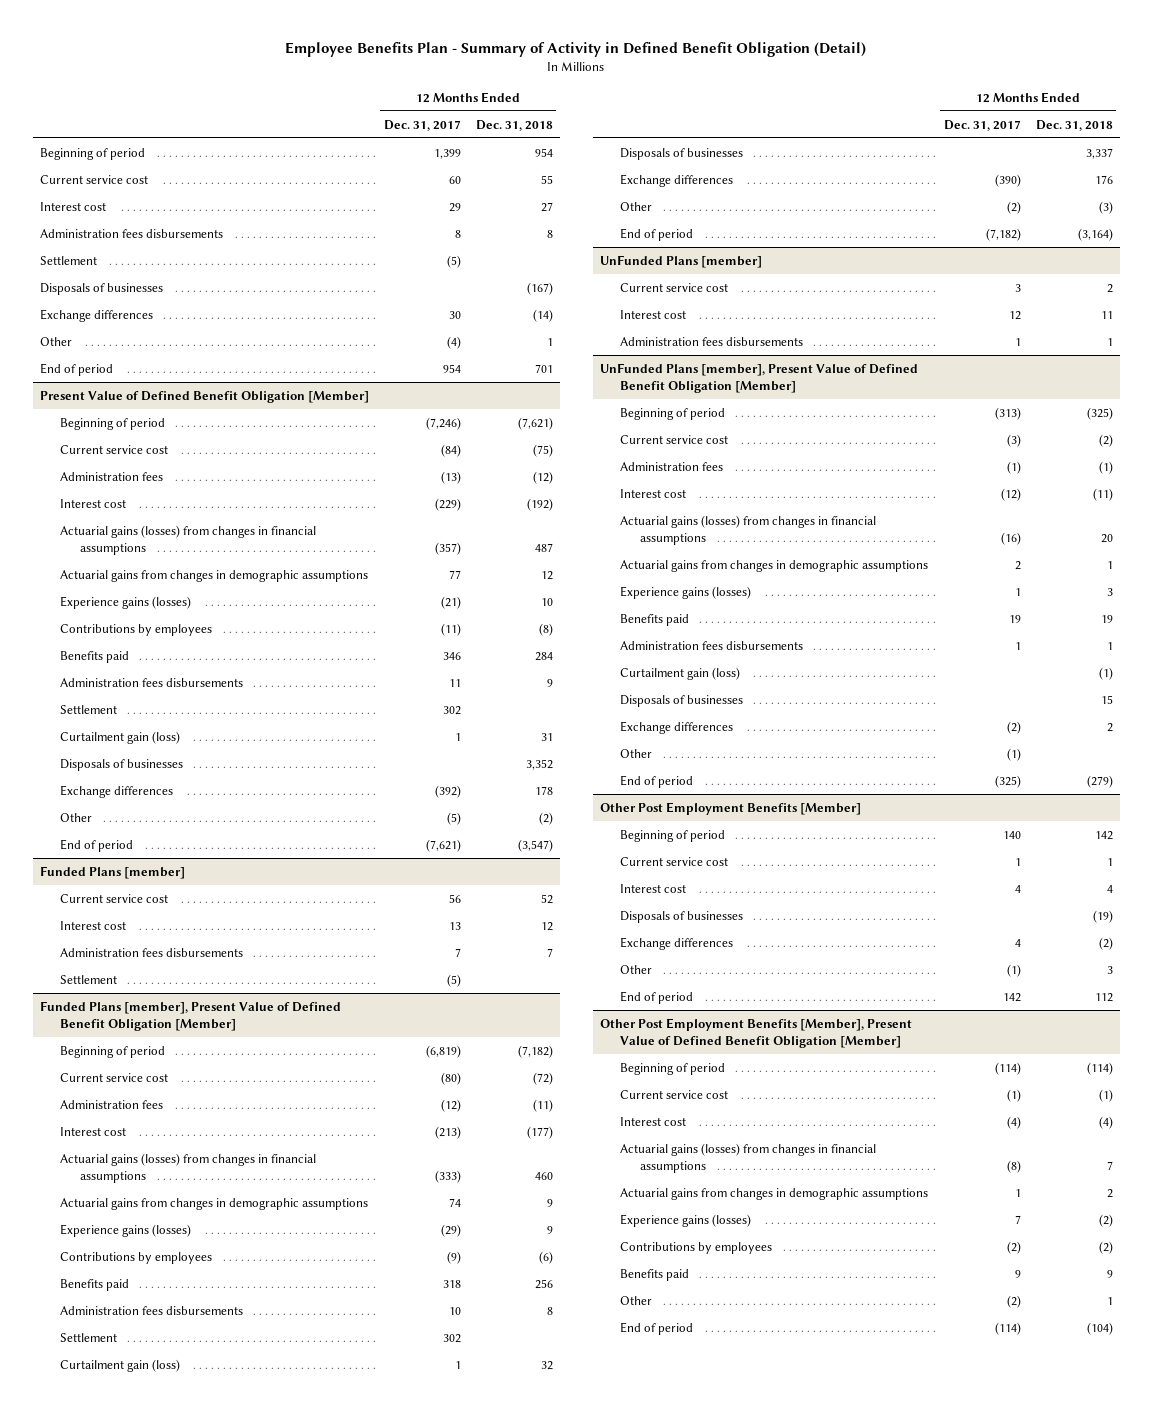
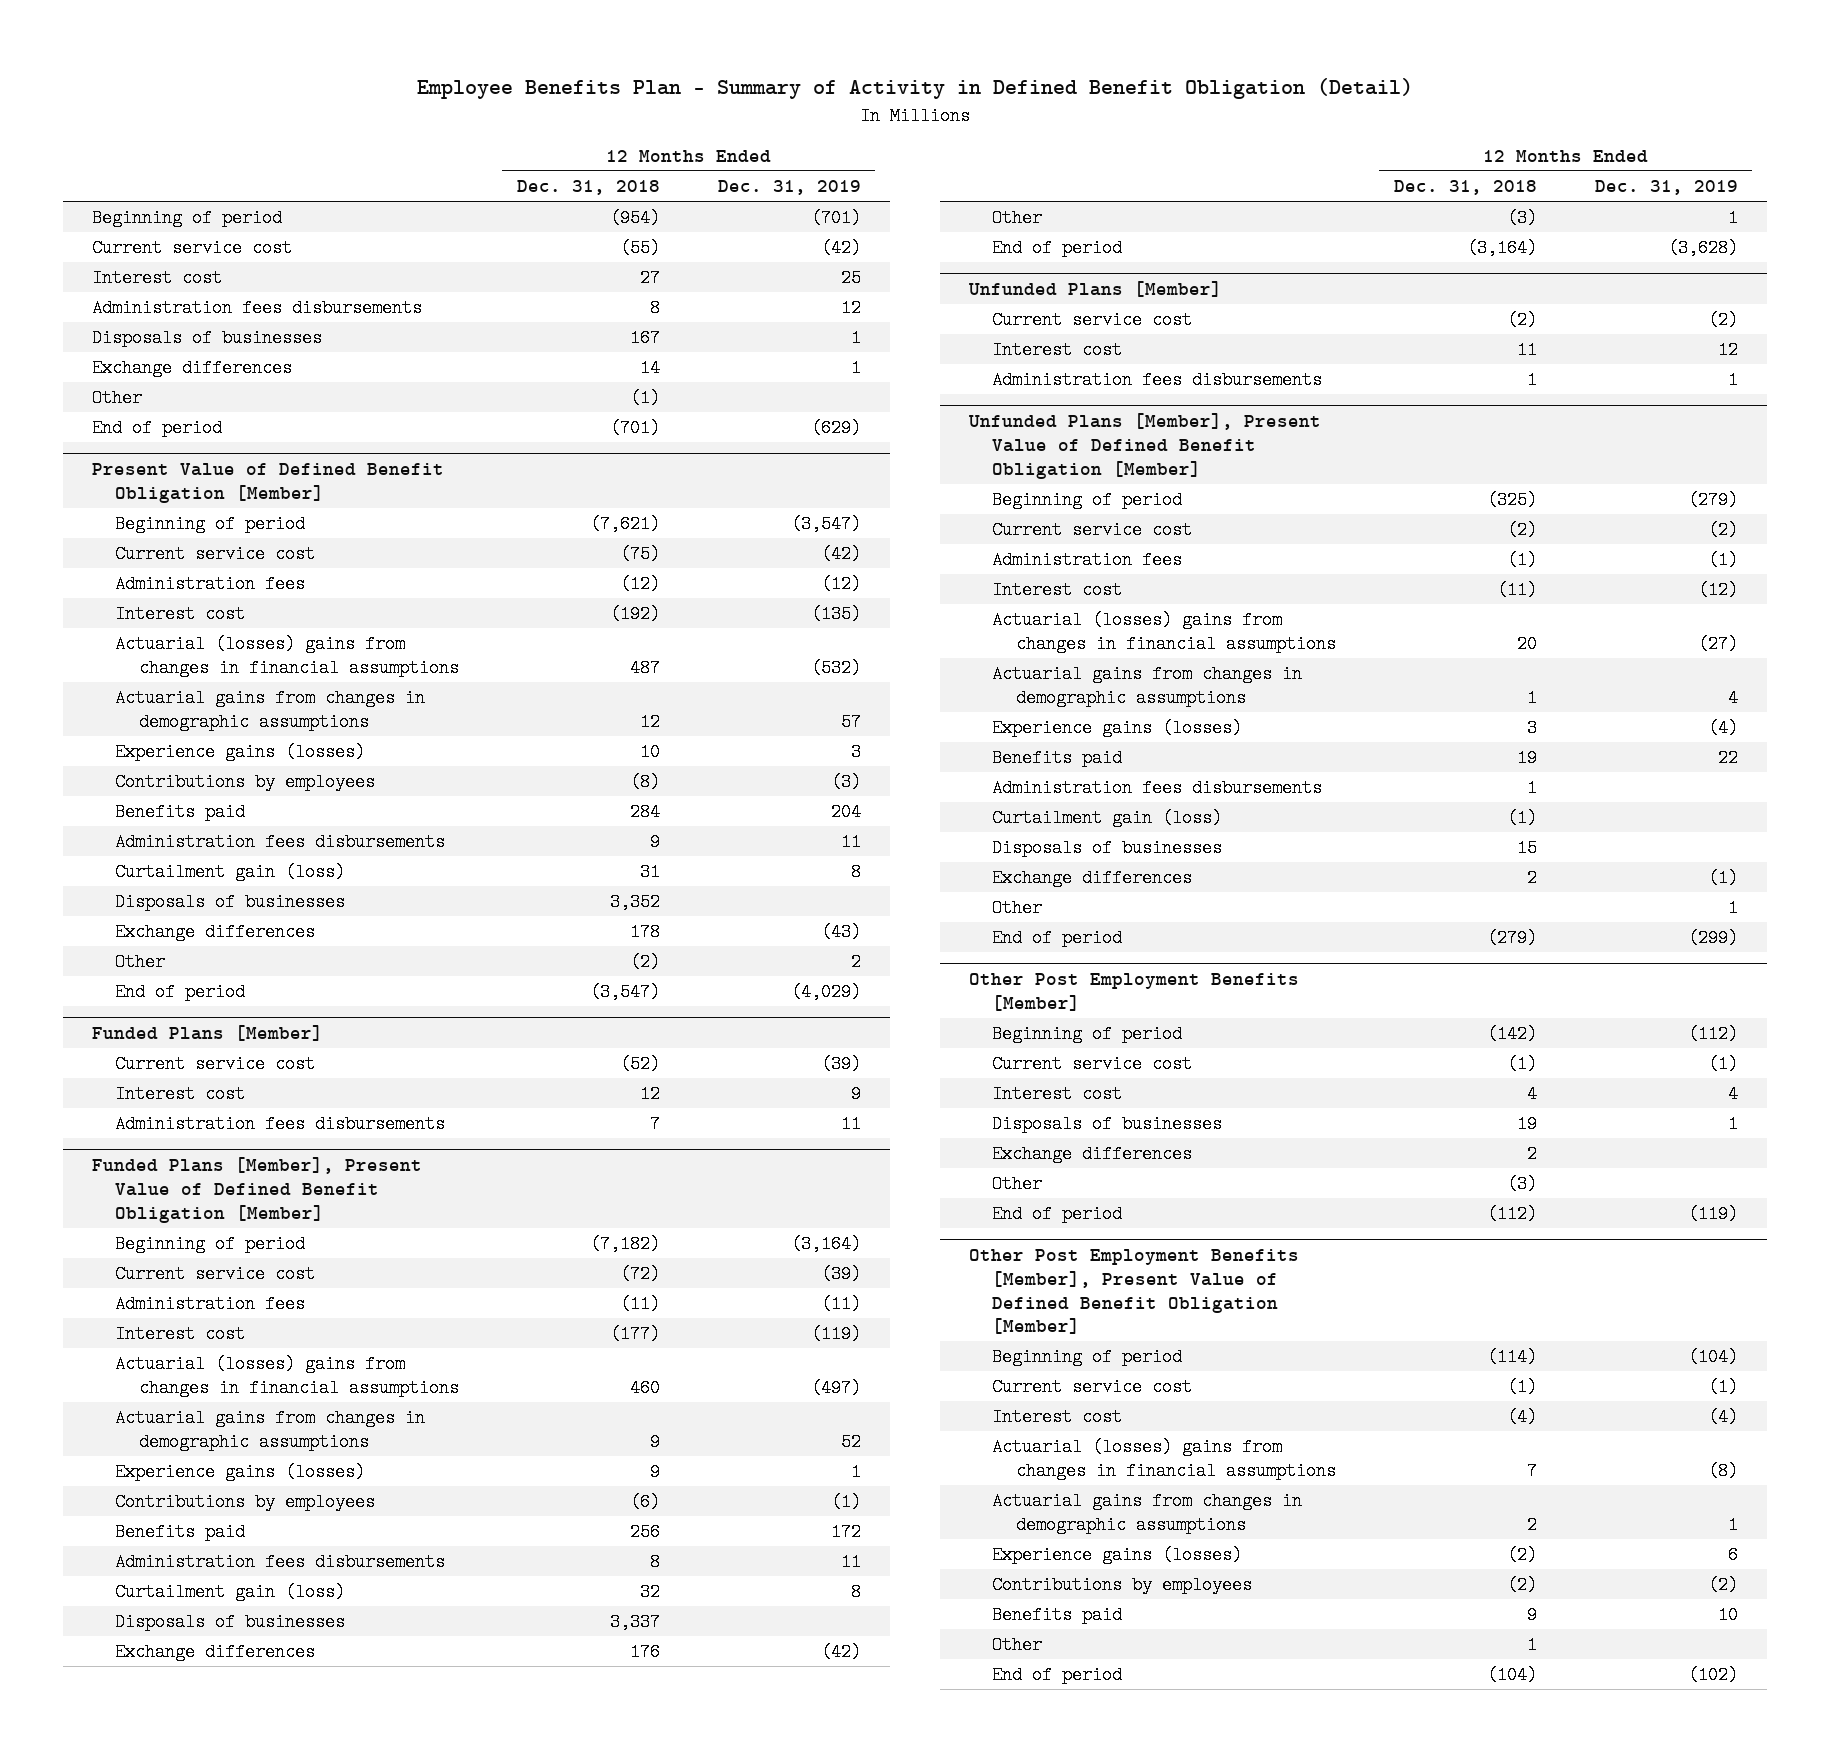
[383,119,461,131] Dec. 31, 2017 -> none
none -> [717,179,861,195] Dec. 31, 2019
[534,147,553,157] 954 -> [609,209,660,228] (954)
[540,174,553,184] 55 -> [619,239,660,258] (55)
[40,255,98,265] Settlement -> none
[526,281,553,295] (167) -> [629,329,660,348] 167
[532,308,553,322] (14) -> [639,359,660,378] 14
[546,337,553,346] 1 -> [629,389,660,408] (1)
[534,363,553,373] 701 -> [609,419,660,438] (701)
[59,524,316,555] Actuarial gains (losses) from changes in financial assumptions -> [115,635,460,677] Actuarial (losses) gains from changes in financial assumptions
[59,704,117,714] Settlement -> none
[40,865,186,879] Funded Plans [member] -> [91,1025,323,1042] Funded Plans [Member]
[540,893,553,904] 52 -> [619,1055,660,1074] (52)
[59,974,117,984] Settlement -> none
[40,1000,342,1031] Funded Plans [member], Present Value of Defined Benefit Obligation [Member] -> [91,1157,422,1223] Funded Plans [Member], Present Value of Defined Benefit Obligation [Member]
[59,1152,316,1183] Actuarial gains (losses) from changes in financial assumptions -> [115,1355,460,1397] Actuarial (losses) gains from changes in financial assumptions
[59,1332,117,1342] Settlement -> none
[600,254,763,268] UnFunded Plans [member] -> [967,281,1222,298] Unfunded Plans [Member]
[1106,283,1113,293] 2 -> [1506,311,1537,330] (2)
[600,362,919,393] UnFunded Plans [member], Present Value of Defined Benefit Obligation [Member] -> [967,413,1321,479] Unfunded Plans [Member], Present Value of Defined Benefit Obligation [Member]
[619,514,876,545] Actuarial gains (losses) from changes in financial assumptions -> [992,611,1336,653] Actuarial (losses) gains from changes in financial assumptions
[1094,830,1113,840] 142 -> [1486,1025,1537,1044] (142)
[1106,857,1113,866] 1 -> [1506,1055,1537,1074] (1)
[1092,909,1113,923] (19) -> [1516,1115,1537,1134] 19
[1098,936,1113,950] (2) -> [1526,1145,1537,1164] 2
[1106,965,1113,974] 3 -> [1506,1175,1537,1194] (3)
[1094,992,1113,1002] 112 -> [1486,1205,1537,1224] (112)
[619,1142,876,1173] Actuarial gains (losses) from changes in financial assumptions -> [992,1438,1336,1480] Actuarial (losses) gains from changes in financial assumptions

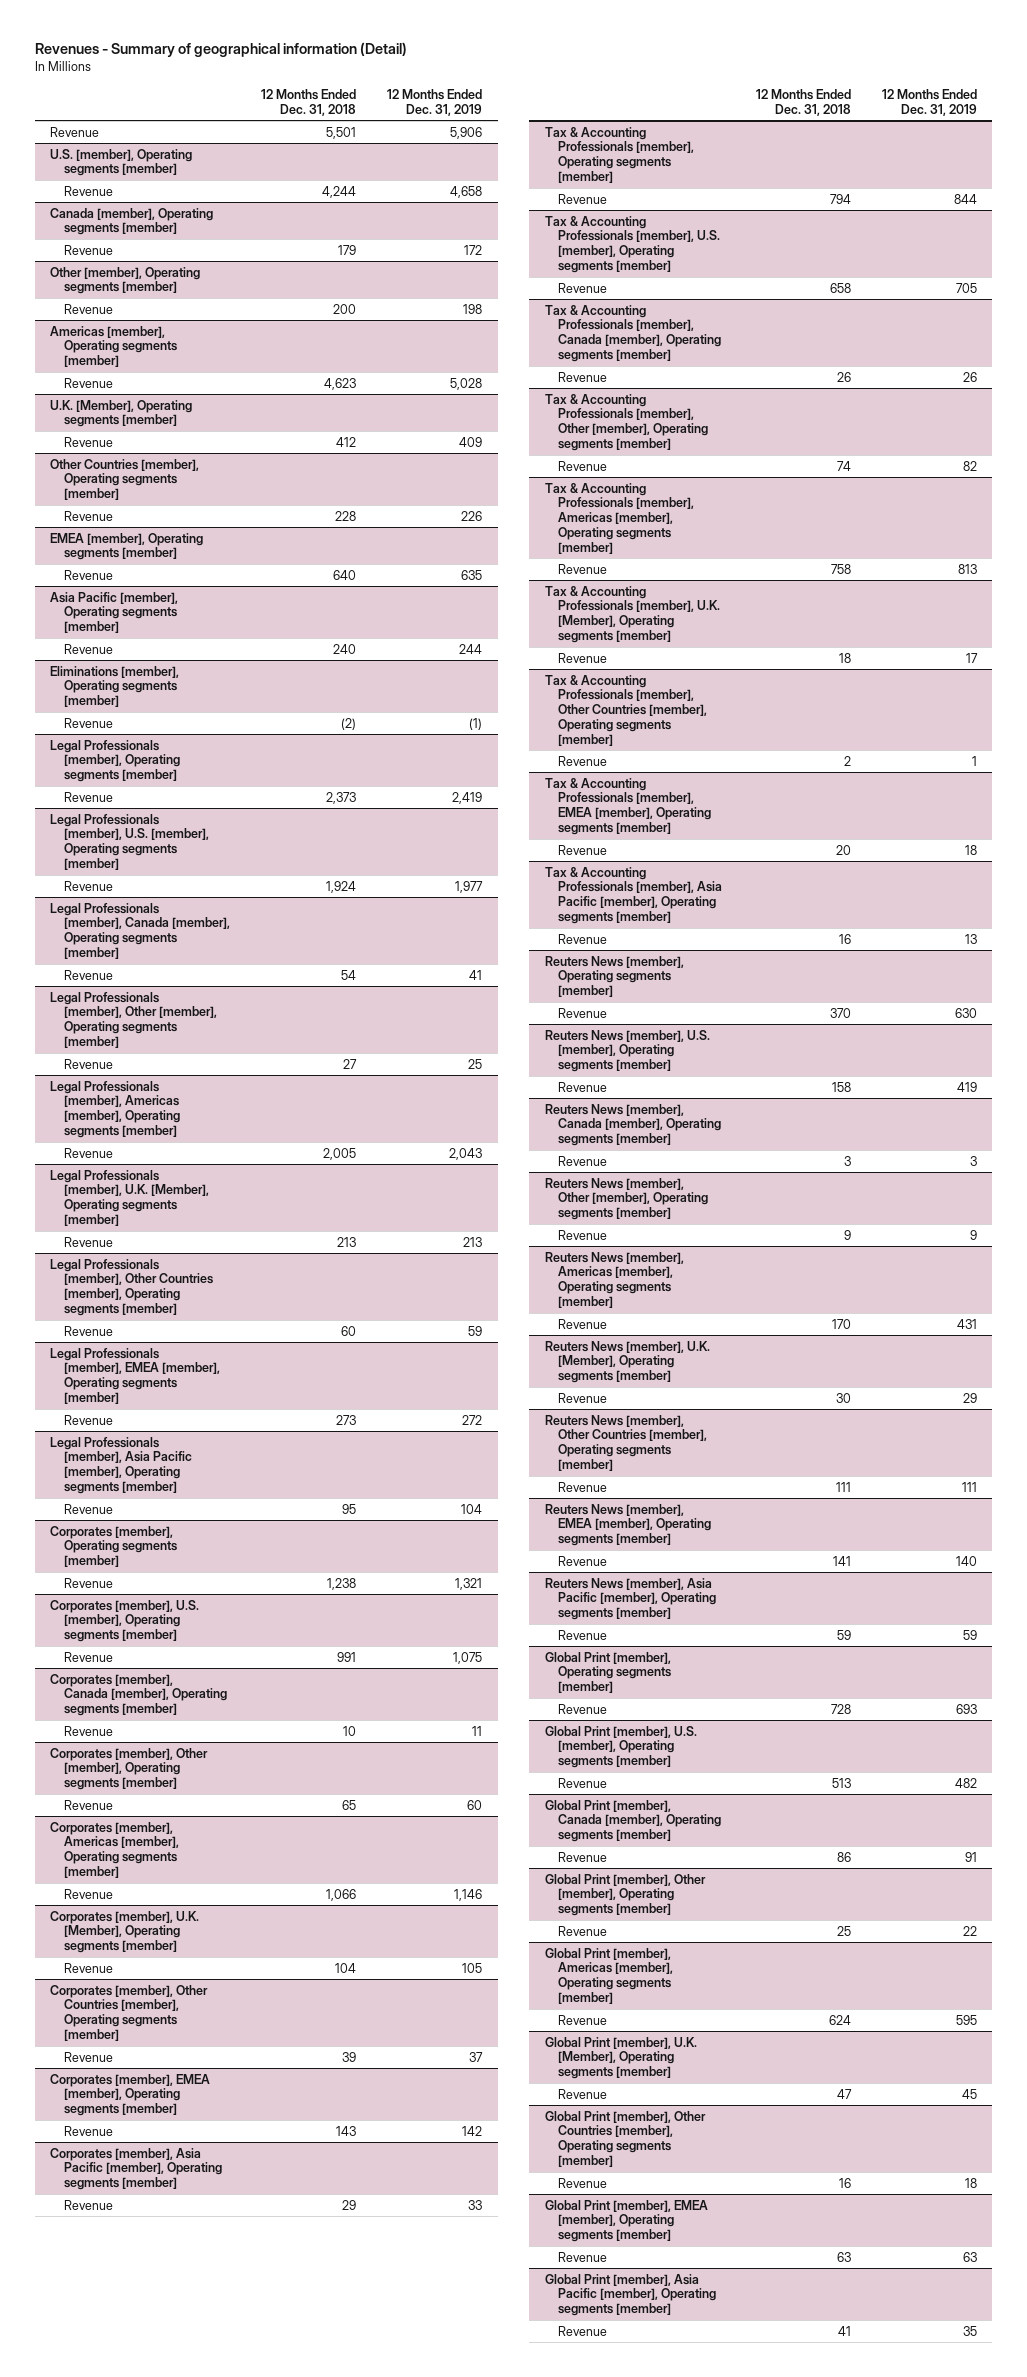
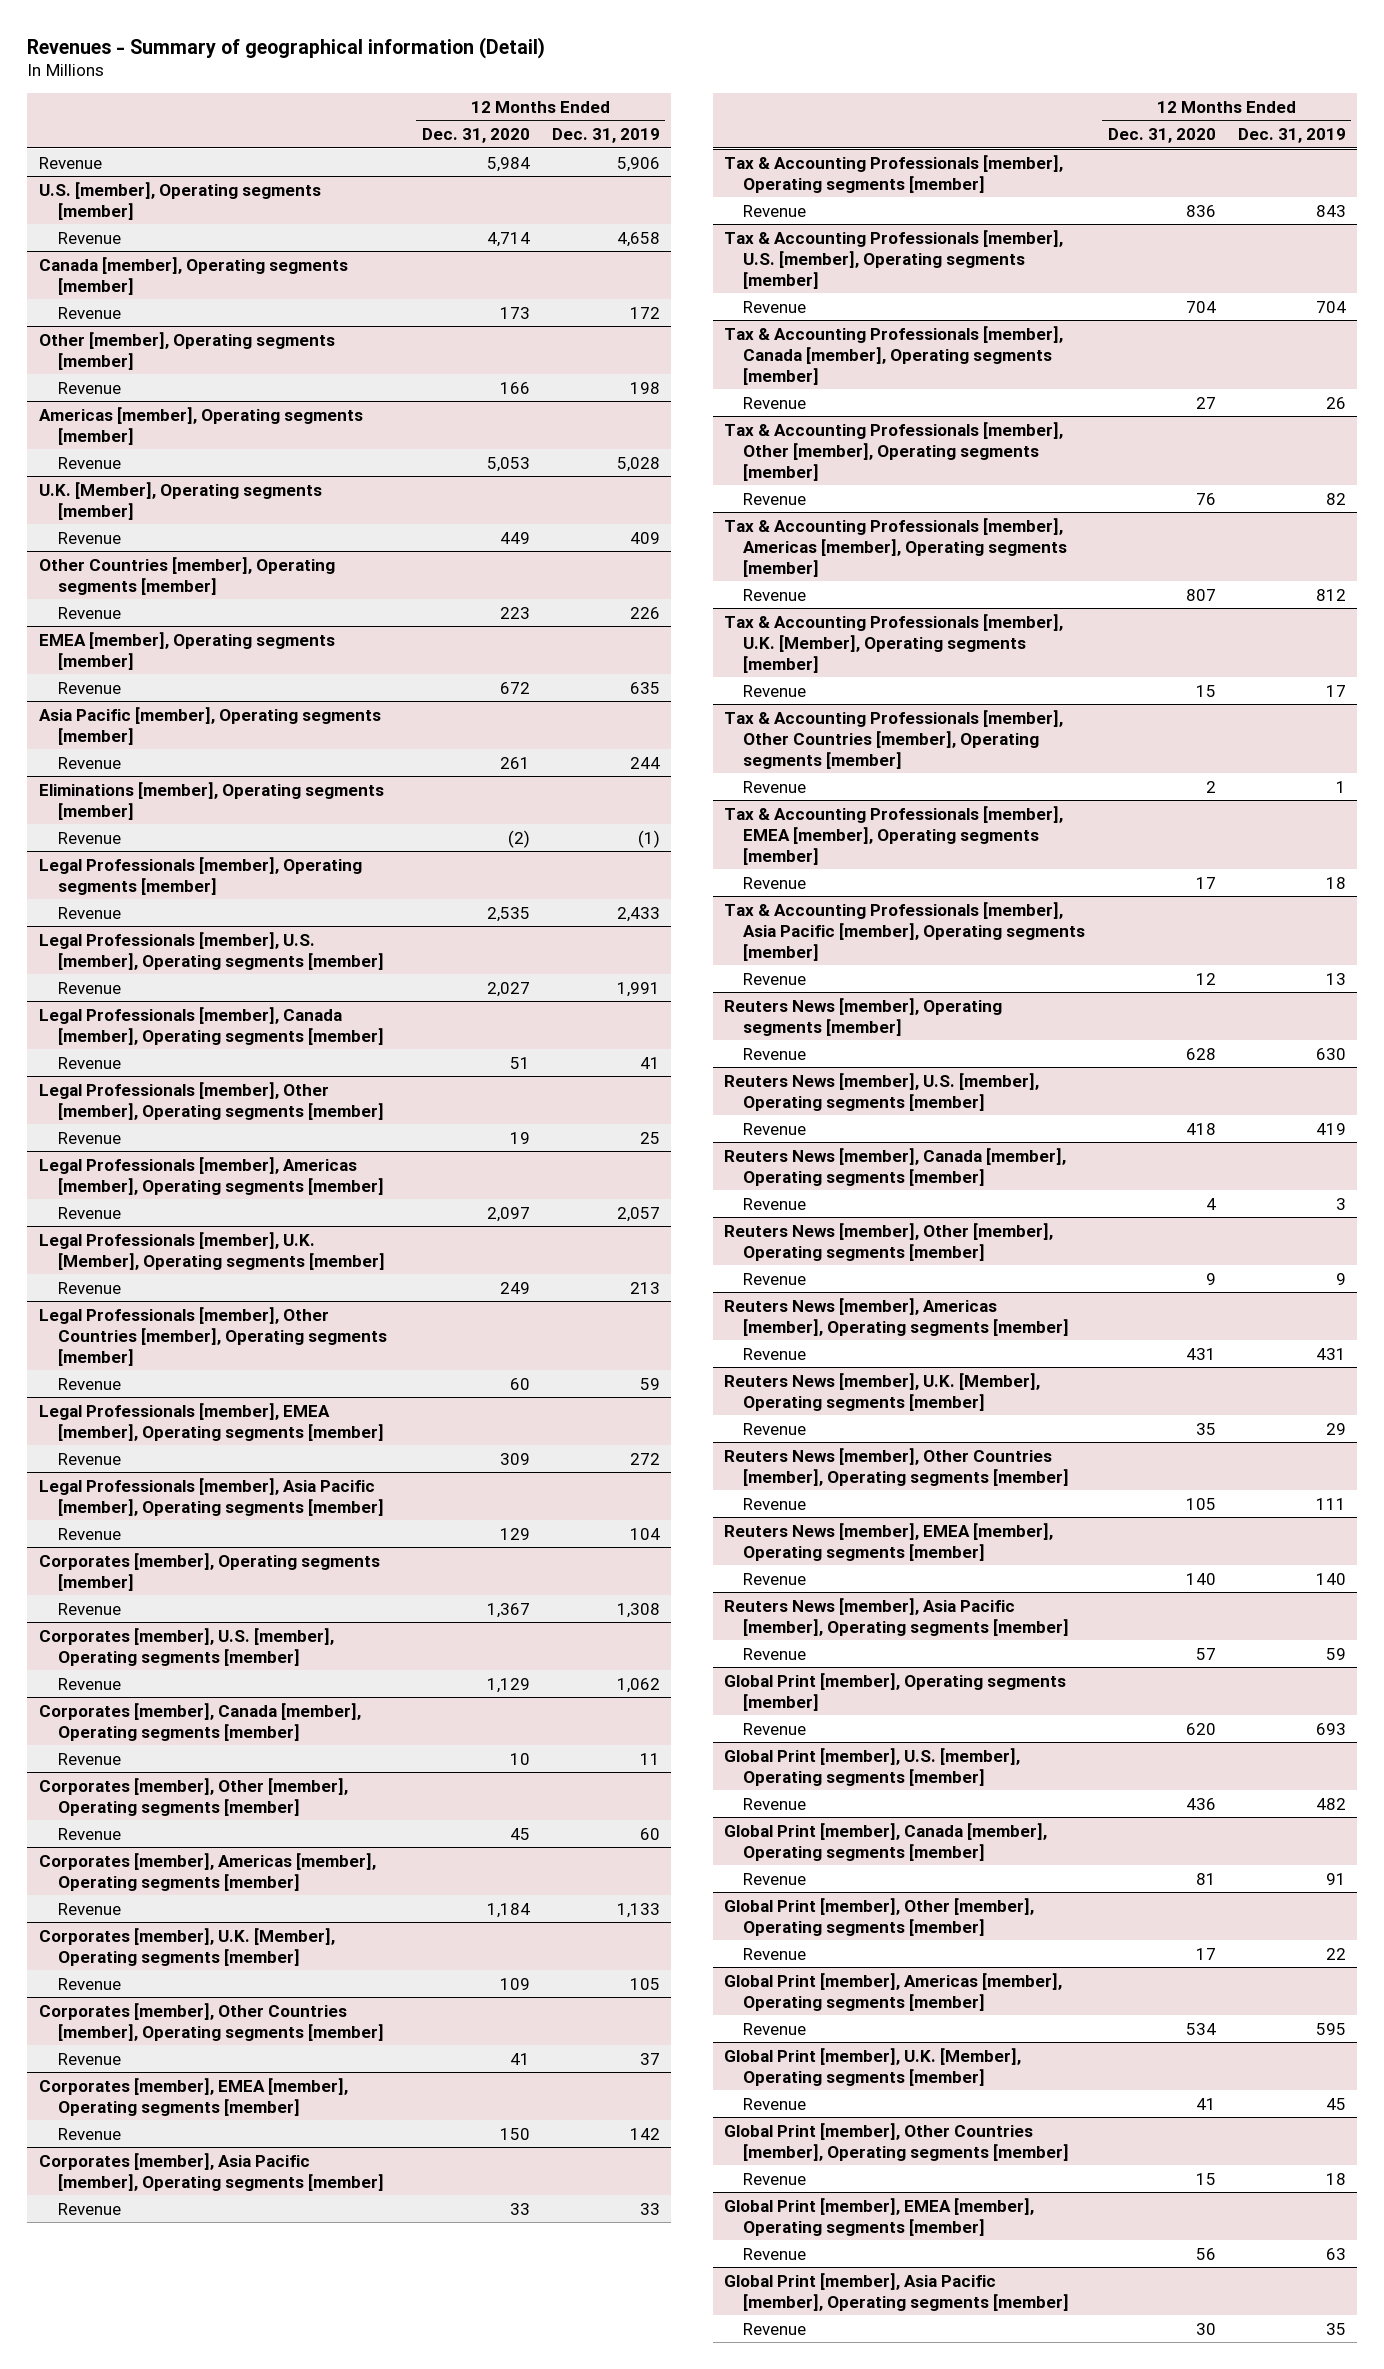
[261,89,357,116] 12 Months Ended Dec. 31, 2018 -> none
none -> [421,128,530,144] Dec. 31, 2020
[452,791,483,804] 2,419 -> [616,906,660,922] 2,433
[455,880,484,893] 1,977 -> [616,981,660,997] 1,991
[449,1147,483,1160] 2,043 -> [616,1206,660,1222] 2,057
[455,1577,483,1590] 1,321 -> [616,1602,660,1618] 1,308
[453,1651,483,1664] 1,075 -> [616,1677,660,1693] 1,062
[454,1888,483,1901] 1,146 -> [616,1902,660,1918] 1,133
[953,193,977,204] 844 -> [1315,204,1346,217] 843
[955,282,977,293] 705 -> [1315,300,1346,313] 704
[957,563,977,574] 813 -> [1315,588,1346,601] 812

